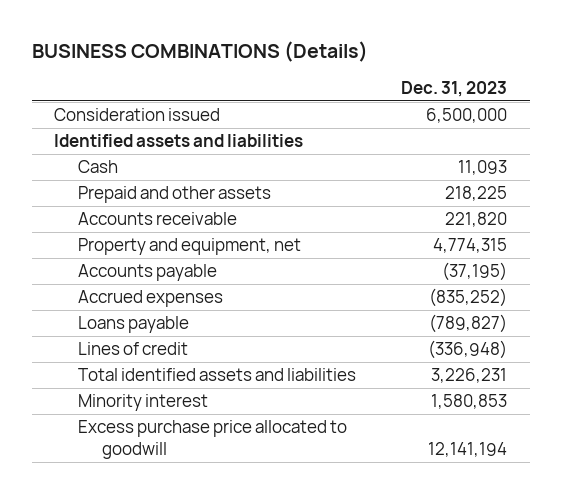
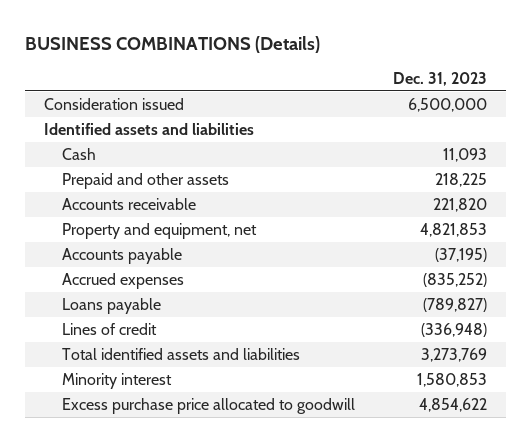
[433,238,508,254] 4,774,315 -> [420,223,488,238] 4,821,853
[431,368,508,384] 3,226,231 -> [421,348,488,363] 3,273,769
[428,441,508,457] 12,141,194 -> [419,398,488,413] 4,854,622

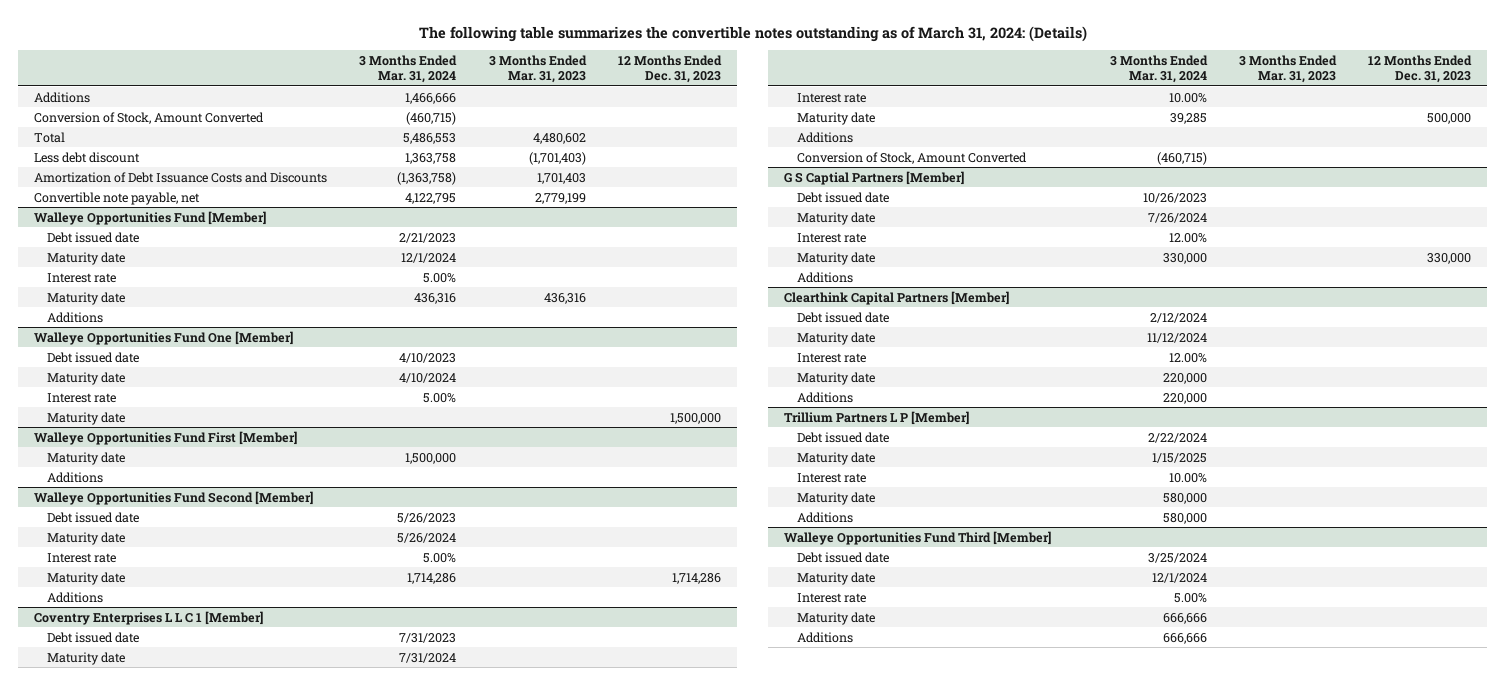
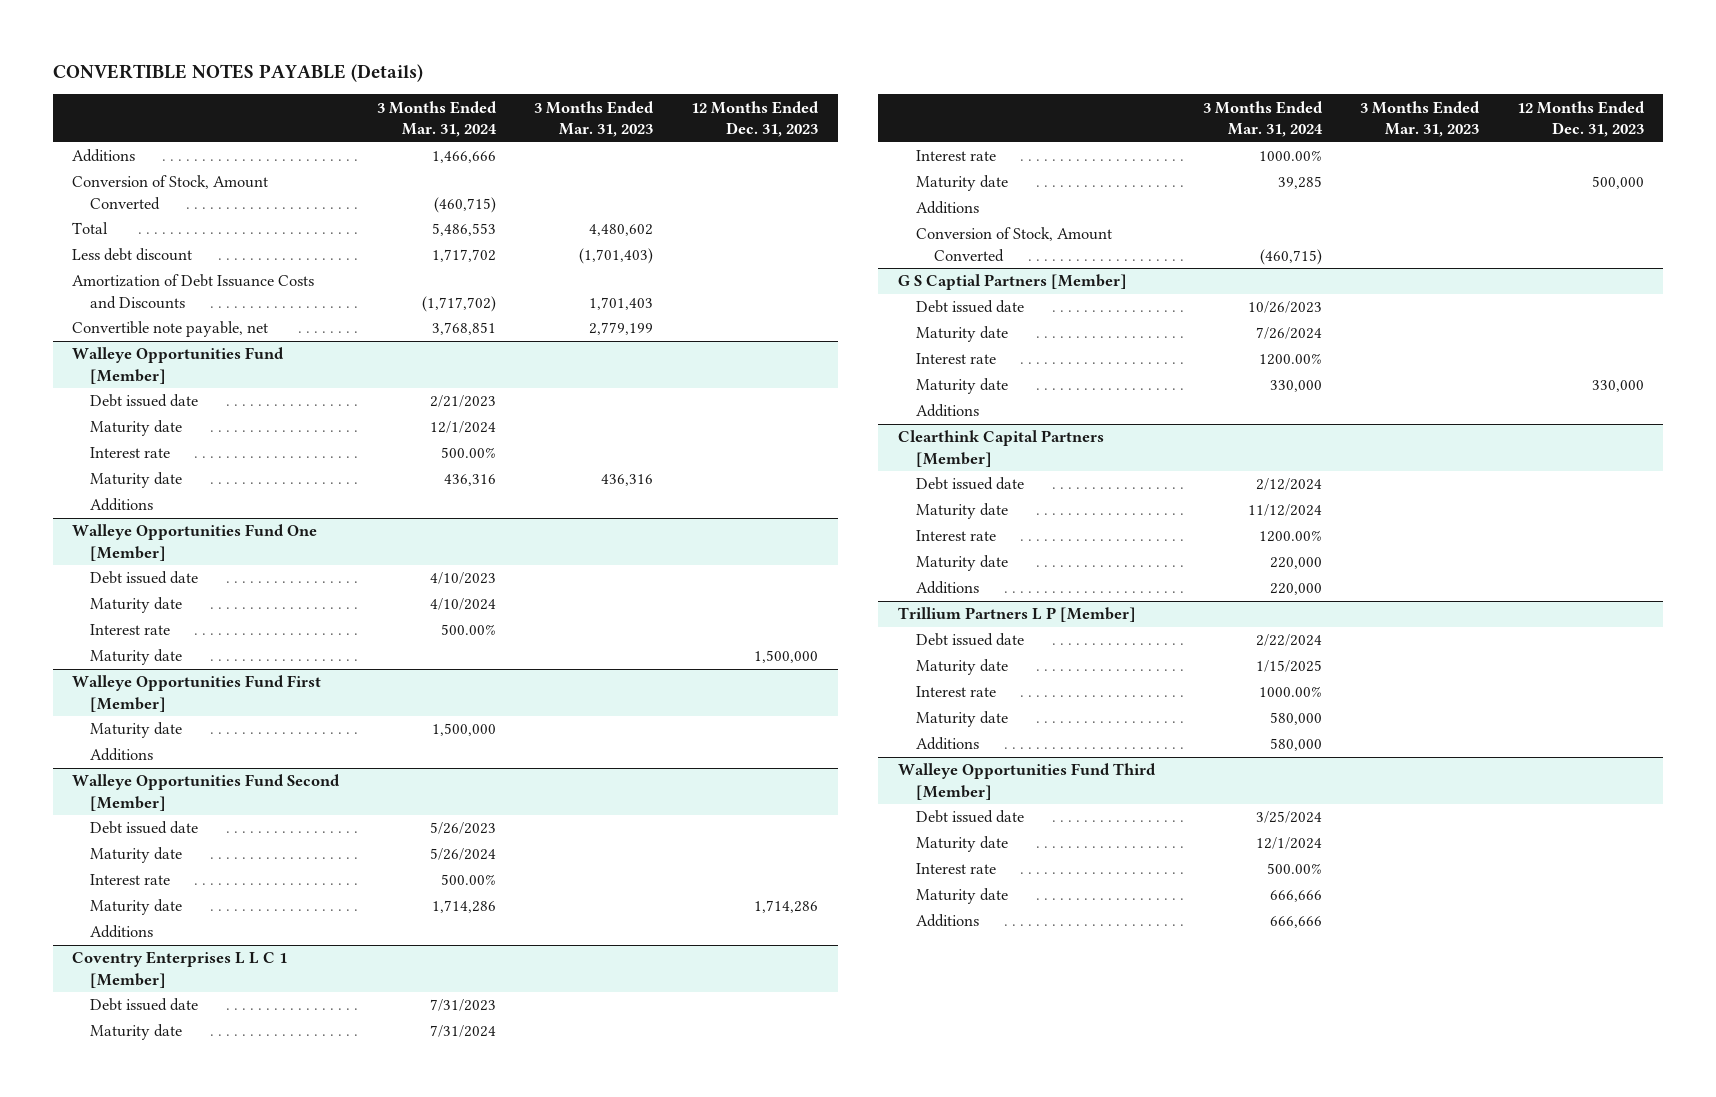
[418,25,1087,42] The following table summarizes the convertible notes outstanding as of March 31, 2024: (Details) -> [52,63,423,82] CONVERTIBLE NOTES PAYABLE (Details)
[405,152,457,164] 1,363,758 -> [431,249,496,263] 1,717,702
[397,171,457,185] (1,363,758) -> [421,295,496,312] (1,717,702)
[405,192,457,204] 4,122,795 -> [431,322,496,336] 3,768,851
[423,272,457,283] 5.00% -> [440,447,496,459] 500.00%
[423,392,457,403] 5.00% -> [440,624,496,636] 500.00%
[423,552,457,563] 5.00% -> [440,874,496,886] 500.00%
[1168,92,1207,103] 10.00% -> [1258,150,1322,162] 1000.00%
[1168,232,1207,243] 12.00% -> [1258,353,1322,366] 1200.00%
[1168,352,1207,363] 12.00% -> [1258,530,1322,543] 1200.00%
[1168,472,1207,483] 10.00% -> [1258,686,1322,698] 1000.00%
[1173,592,1207,603] 5.00% -> [1266,863,1322,875] 500.00%

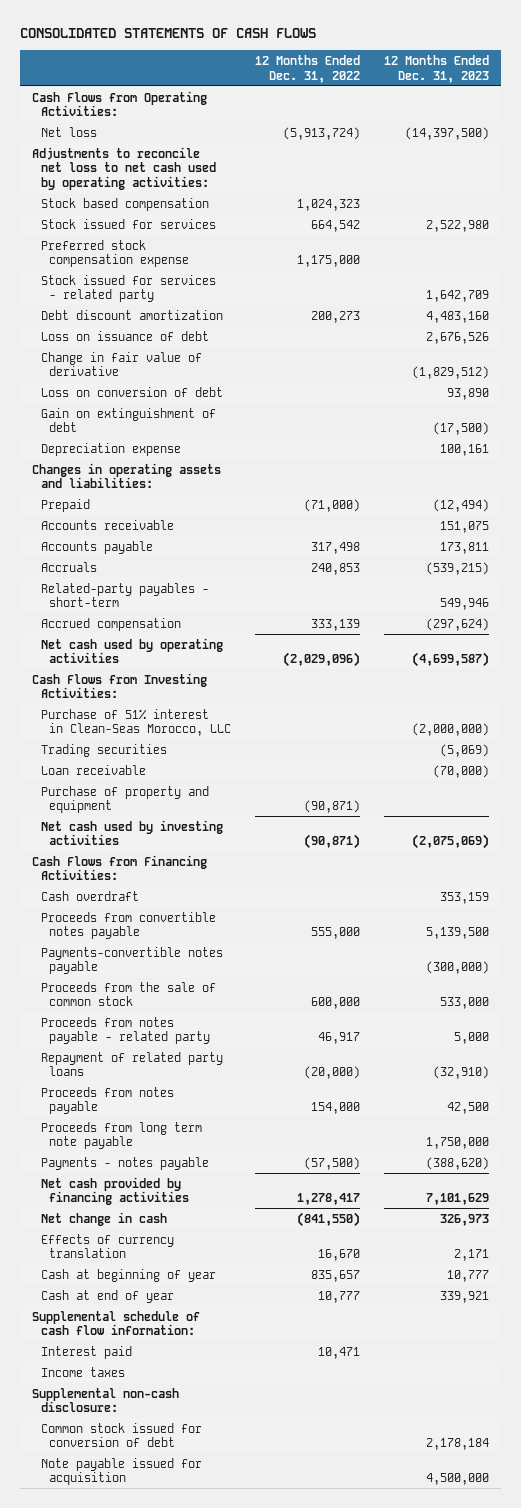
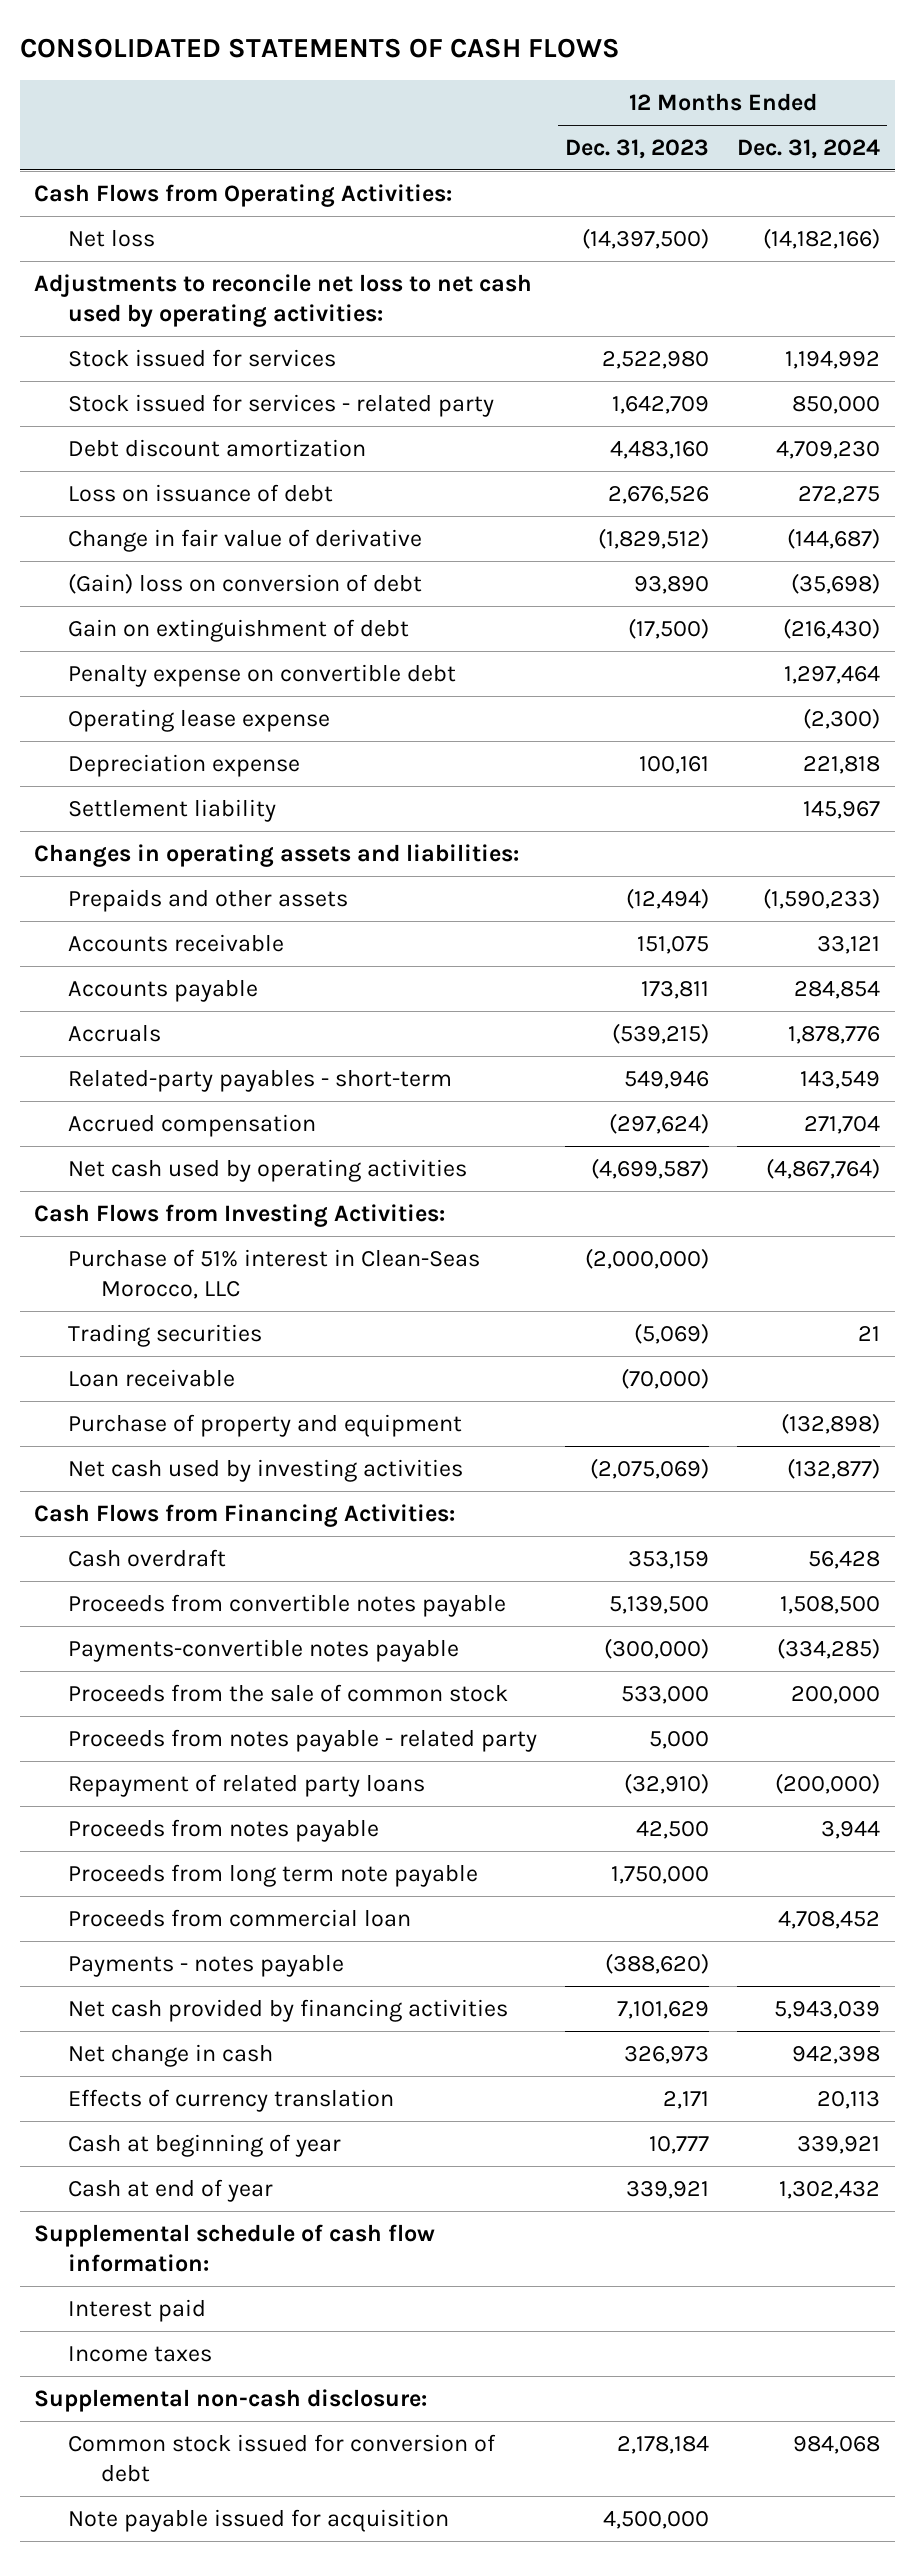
[255,54,361,83] 12 Months Ended Dec. 31, 2022 -> none
none -> [737,138,881,159] Dec. 31, 2024
[40,197,209,211] Stock based compensation -> none
[40,239,190,268] Preferred stock compensation expense -> none
[40,386,223,397] Loss on conversion of debt -> [67,572,422,594] (Gain) loss on conversion of debt
none -> [67,663,456,687] Penalty expense on convertible debt
none -> [67,708,330,732] Operating lease expense
none -> [67,798,276,822] Settlement liability
[40,498,90,512] Prepaid -> [67,888,348,912] Prepaids and other assets
none -> [67,1908,411,1927] Proceeds from commercial loan

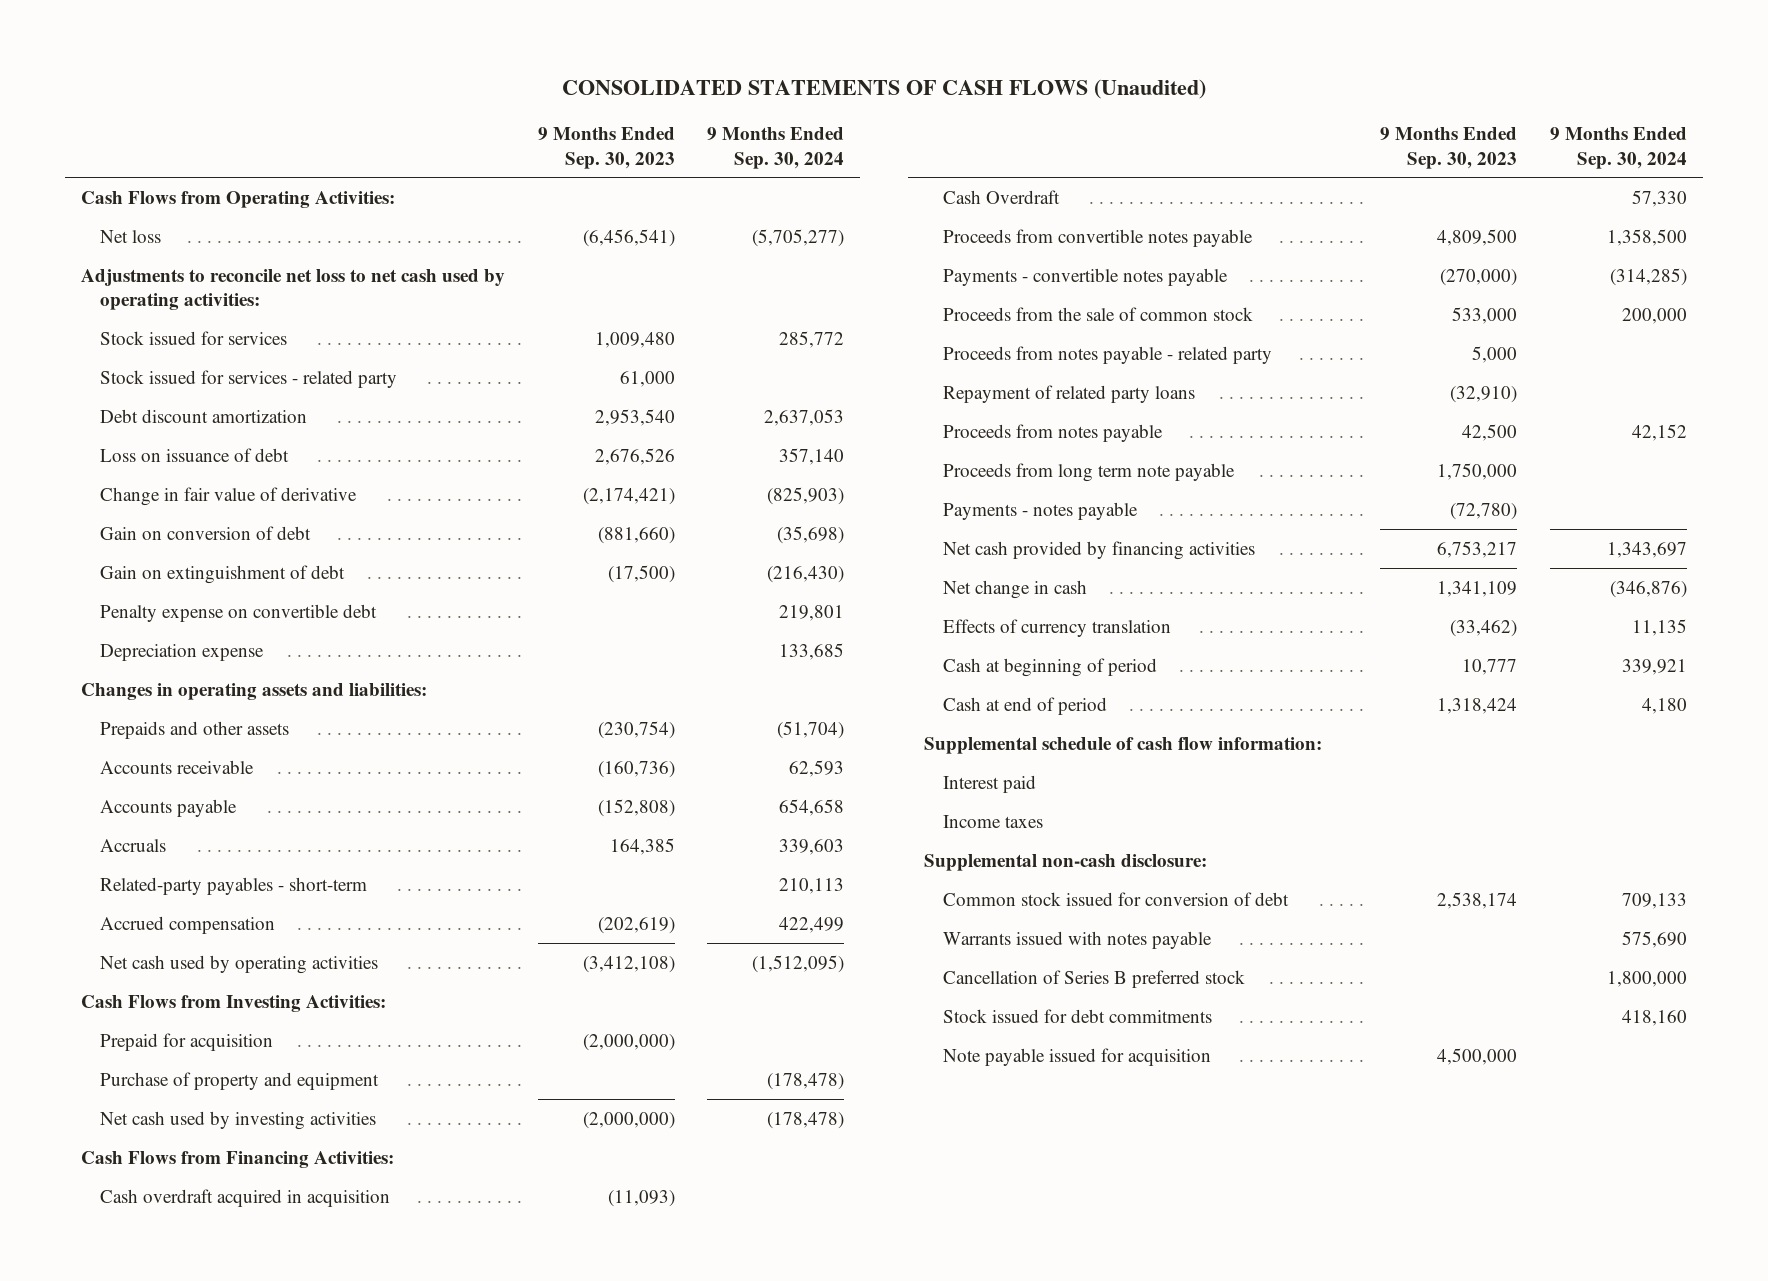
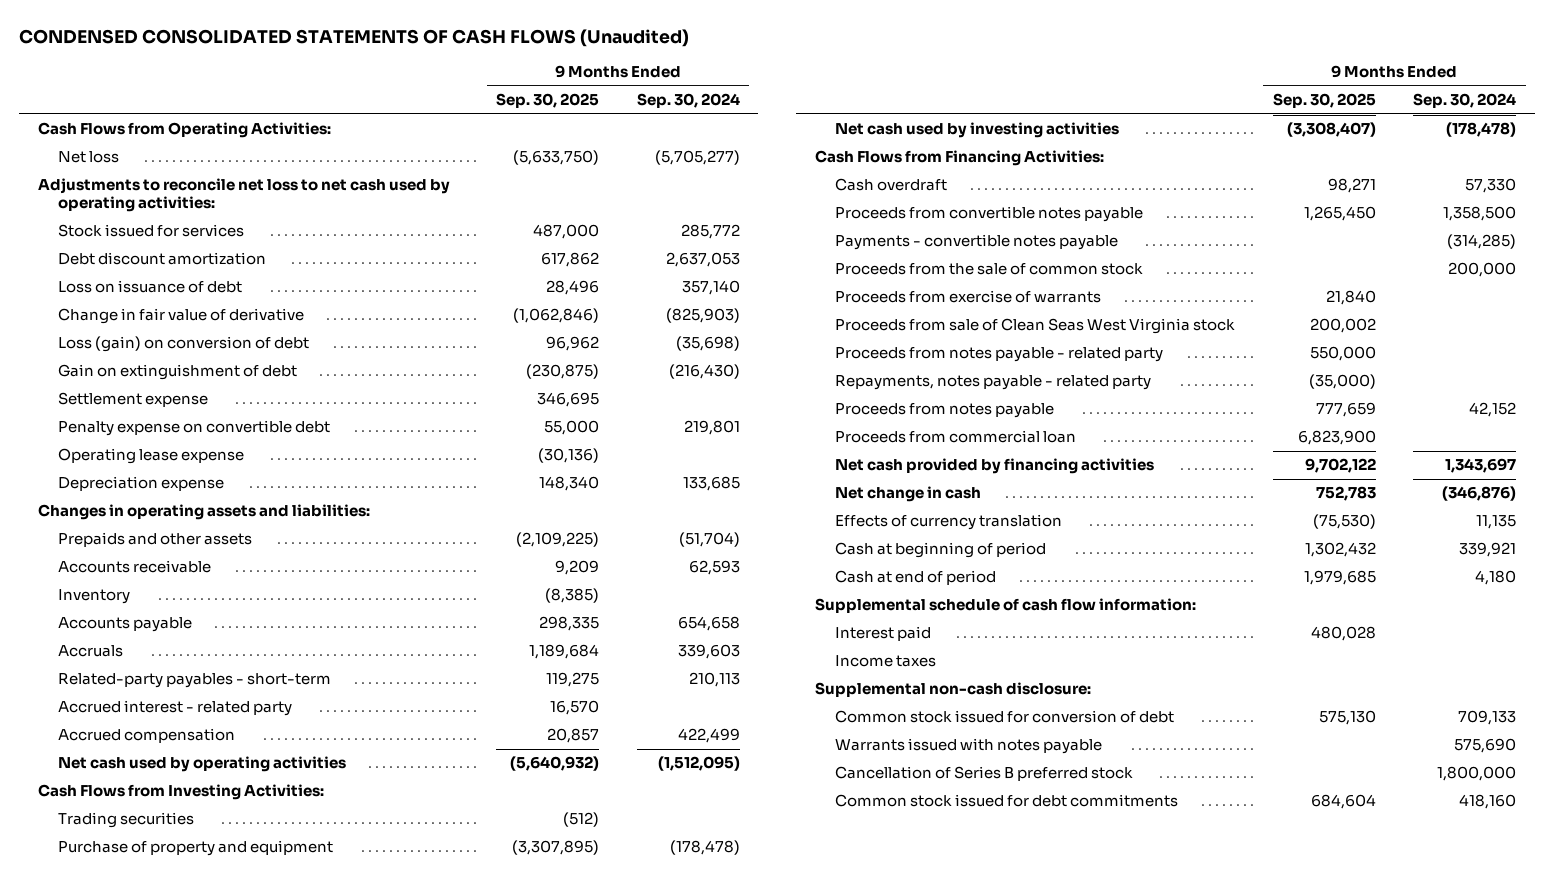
[562,79,1207,100] CONSOLIDATED STATEMENTS OF CASH FLOWS (Unaudited) -> [19,28,690,47] CONDENSED CONSOLIDATED STATEMENTS OF CASH FLOWS (Unaudited)
[537,127,675,169] 9 Months Ended Sep. 30, 2023 -> none
none -> [495,93,599,109] Sep. 30, 2025
[99,369,397,388] Stock issued for services - related party -> none
[99,525,311,540] Gain on conversion of debt -> [58,336,310,353] Loss (gain) on conversion of debt
none -> [58,392,209,408] Settlement expense
none -> [58,448,245,465] Operating lease expense
none -> [58,589,131,605] Inventory
none -> [58,700,293,717] Accrued interest - related party
[99,1032,273,1051] Prepaid for acquisition -> none
none -> [58,812,195,829] Trading securities
[99,1188,390,1207] Cash overdraft acquired in acquisition -> none
[942,189,1060,204] Cash Overdraft -> [835,178,948,192] Cash overdraft
none -> [835,290,1102,304] Proceeds from exercise of warrants
none -> [835,318,1236,335] Proceeds from sale of Clean Seas West Virginia stock
[942,384,1195,403] Repayment of related party loans -> none
none -> [835,375,1152,391] Repayments, notes payable - related party
[942,462,1235,482] Proceeds from long term note payable -> none
[942,501,1138,520] Payments - notes payable -> none
none -> [835,430,1077,444] Proceeds from commercial loan
[942,1047,1211,1066] Note payable issued for acquisition -> none
[942,1008,1212,1023] Stock issued for debt commitments -> [835,794,1179,808] Common stock issued for debt commitments

